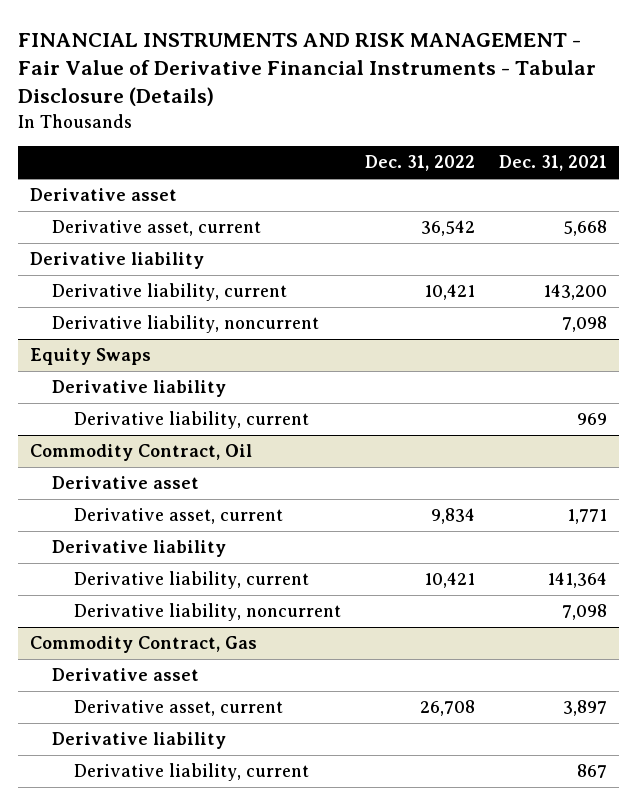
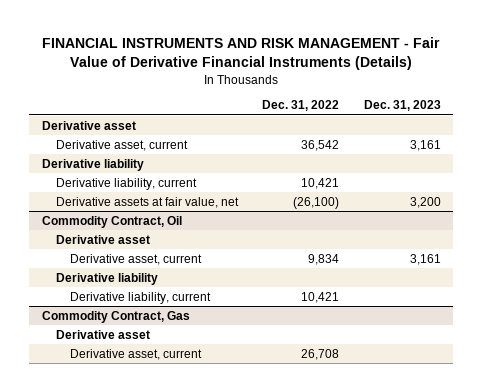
[18,32,597,107] FINANCIAL INSTRUMENTS AND RISK MANAGEMENT - Fair Value of Derivative Financial Instruments - Tabular Disclosure (Details) -> [42,37,441,71] FINANCIAL INSTRUMENTS AND RISK MANAGEMENT - Fair Value of Derivative Financial Instruments (Details)
[499,155,608,172] Dec. 31, 2021 -> none
none -> [363,100,441,112] Dec. 31, 2023
[52,315,320,334] Derivative liability, noncurrent -> none
[30,348,152,366] Equity Swaps -> none
[52,380,227,398] Derivative liability -> none
[74,411,310,430] Derivative liability, current -> none
none -> [55,196,239,208] Derivative assets at fair value, net
[74,603,342,622] Derivative liability, noncurrent -> none
[52,732,227,750] Derivative liability -> none
[74,763,310,782] Derivative liability, current -> none

